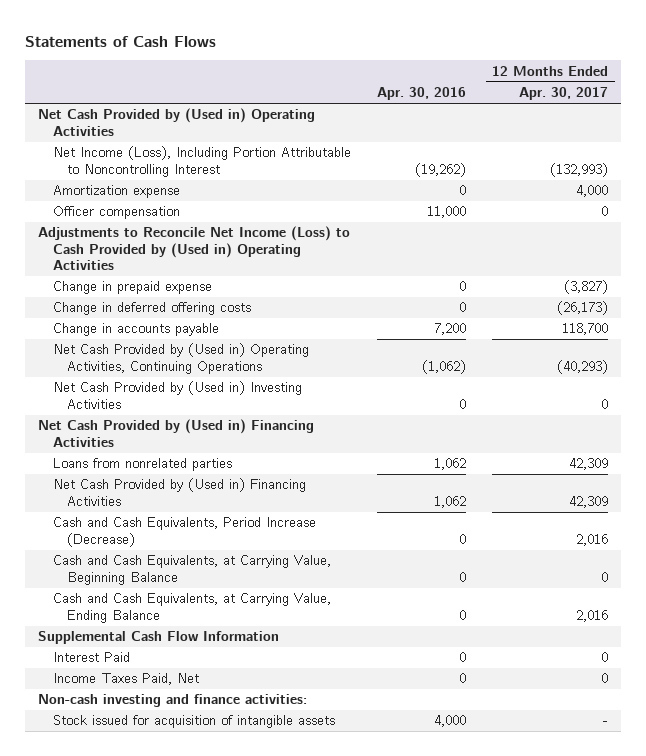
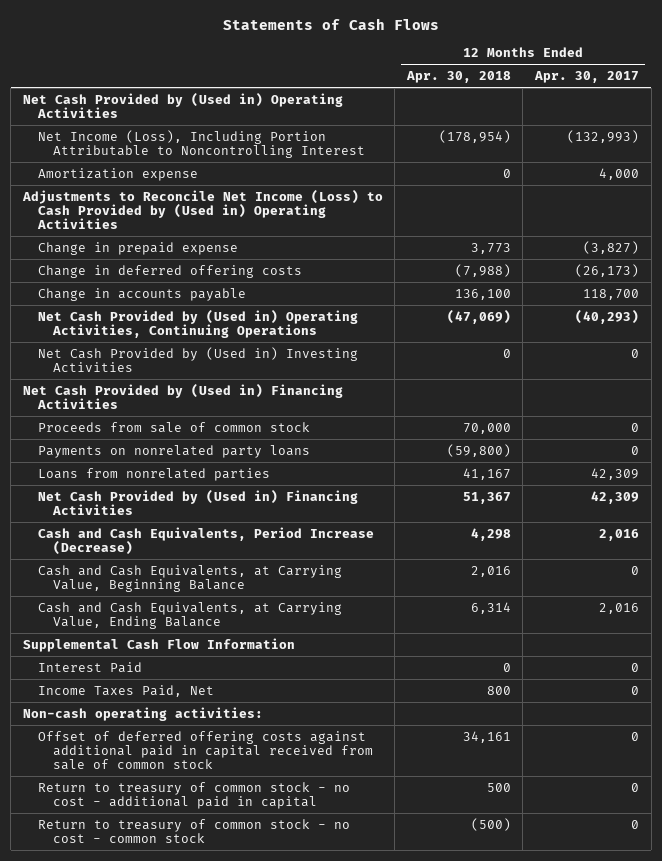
[377,87,467,101] Apr. 30, 2016 -> none
none -> [405,71,511,84] Apr. 30, 2018
[52,206,180,220] Officer compensation -> none
none -> [37,421,310,433] Proceeds from sale of common stock
none -> [37,444,310,458] Payments on nonrelated party loans
[52,715,335,729] Stock issued for acquisition of intangible assets -> none
[38,694,308,708] Non-cash investing and finance activities: -> [22,706,263,721] Non-cash operating activities:
none -> [37,730,373,771] Offset of deferred offering costs against additional paid in capital received from sale of common stock
none -> [37,781,350,810] Return to treasury of common stock - no cost - additional paid in capital
none -> [37,818,350,844] Return to treasury of common stock - no cost - common stock

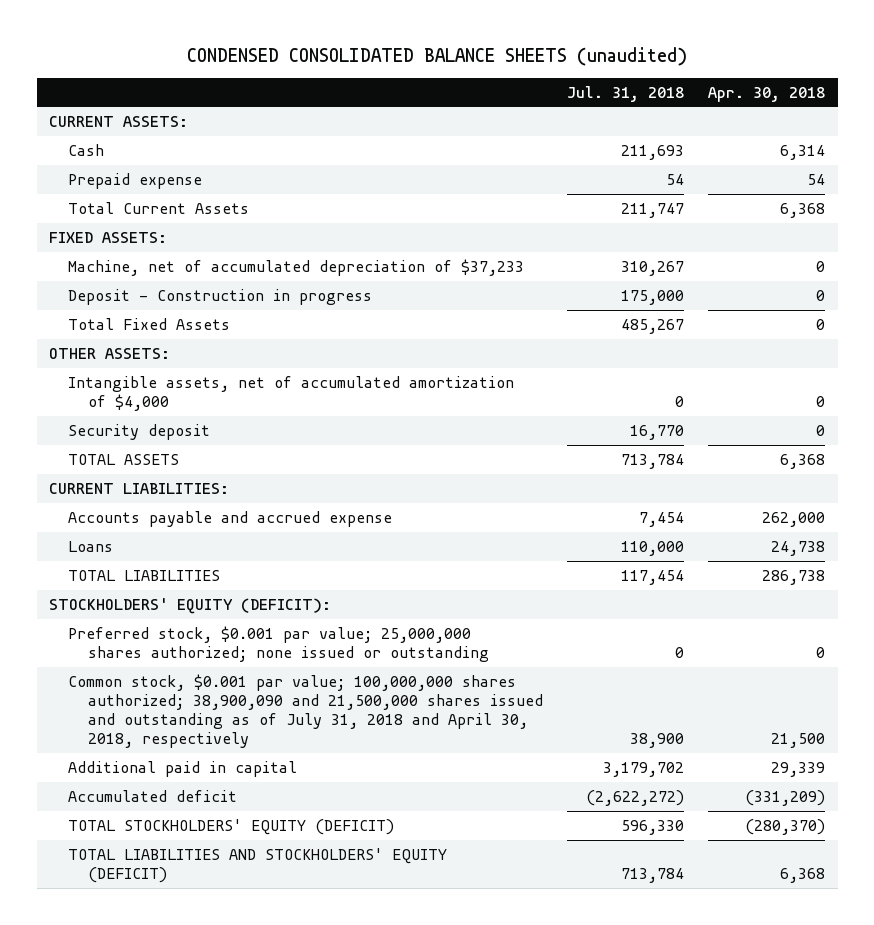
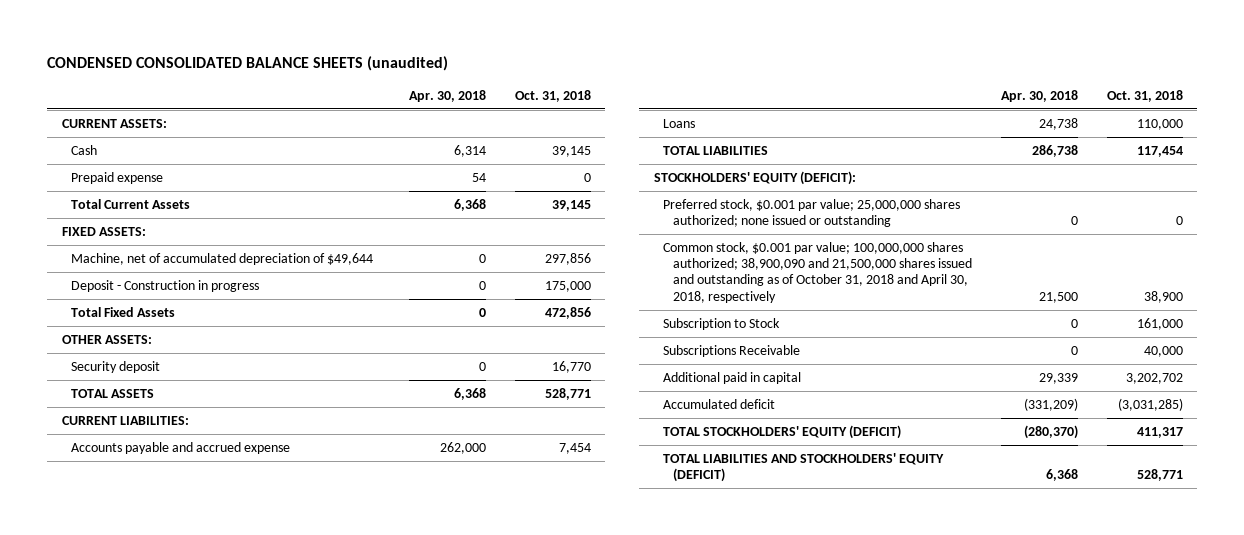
[567,85,685,102] Jul. 31, 2018 -> none
none -> [514,89,591,102] Oct. 31, 2018
[68,258,525,276] Machine, net of accumulated depreciation of $37,233 -> [71,252,374,265] Machine, net of accumulated depreciation of $49,644
[68,375,515,412] Intangible assets, net of accumulated amortization of $4,000 -> none
[68,673,544,749] Common stock, $0.001 par value; 100,000,000 shares authorized; 38,900,090 and 21,500,000 shares issued and outstanding as of July 31, 2018 and April 30, 2018, respectively -> [663,241,972,303] Common stock, $0.001 par value; 100,000,000 shares authorized; 38,900,090 and 21,500,000 shares issued and outstanding as of October 31, 2018 and April 30, 2018, respectively
none -> [663,317,781,330] Subscription to Stock
none -> [663,344,801,357] Subscriptions Receivable

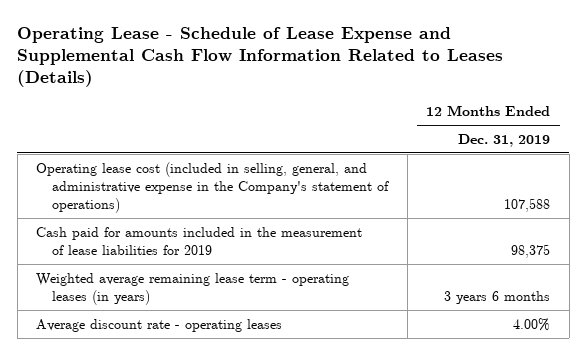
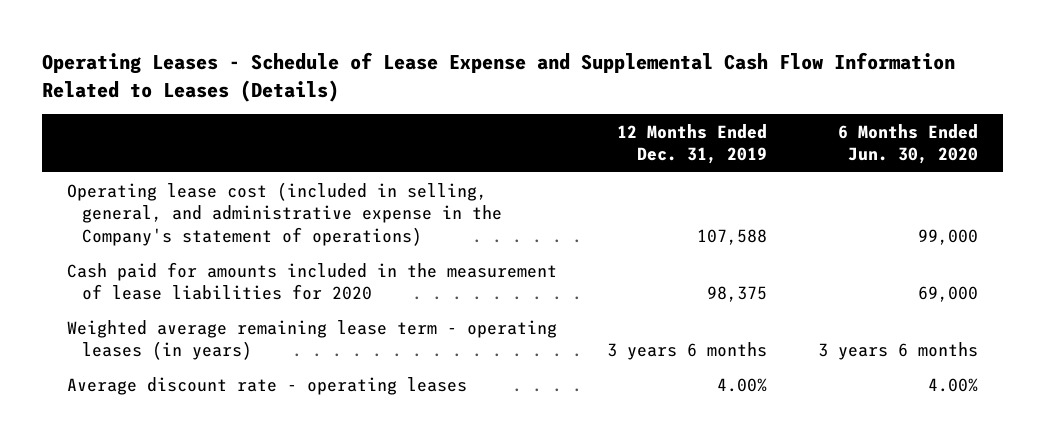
[17,27,504,88] Operating Lease - Schedule of Lease Expense and Supplemental Cash Flow Information Related to Leases (Details) -> [42,52,956,102] Operating Leases - Schedule of Lease Expense and Supplemental Cash Flow Information Related to Leases (Details)
none -> [837,123,978,165] 6 Months Ended Jun. 30, 2020
[36,226,363,256] Cash paid for amounts included in the measurement of lease liabilities for 2019 -> [67,261,558,301] Cash paid for amounts included in the measurement of lease liabilities for 2020

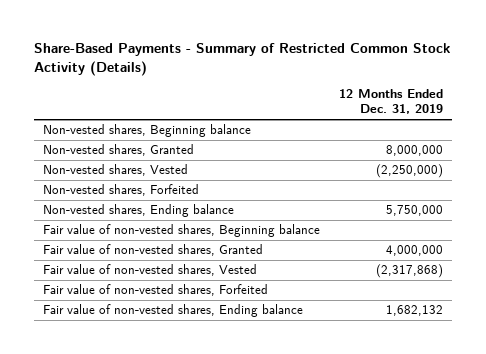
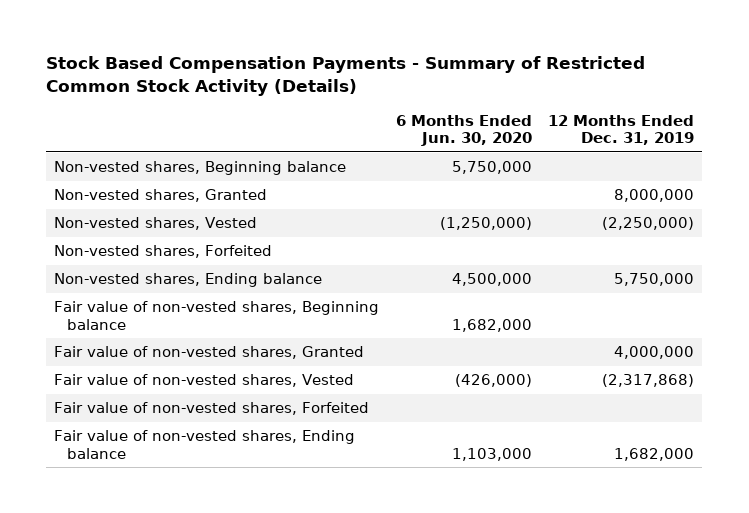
[33,42,450,76] Share-Based Payments - Summary of Restricted Common Stock Activity (Details) -> [46,56,646,96] Stock Based Compensation Payments - Summary of Restricted Common Stock Activity (Details)
none -> [395,114,532,147] 6 Months Ended Jun. 30, 2020
[385,305,443,317] 1,682,132 -> [614,447,695,461] 1,682,000

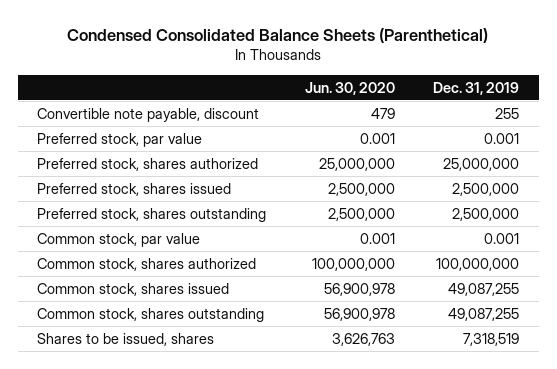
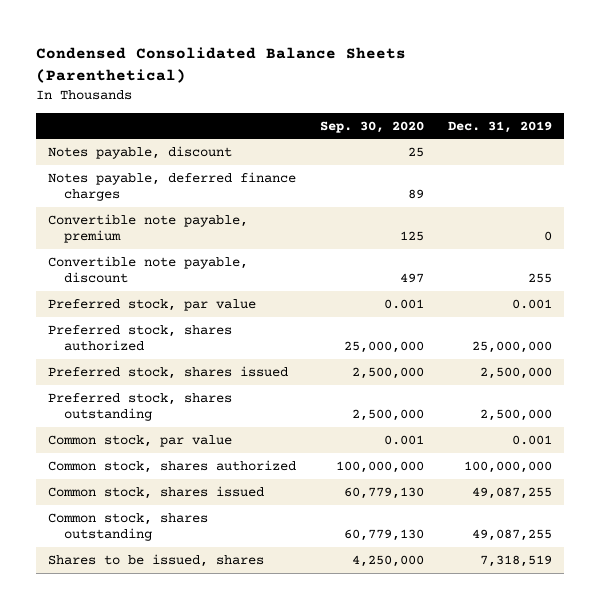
[304,81,395,95] Jun. 30, 2020 -> none
none -> [320,120,425,133] Sep. 30, 2020
none -> [48,145,233,159] Notes payable, discount
none -> [48,171,297,201] Notes payable, deferred finance charges
none -> [48,213,249,243] Convertible note payable, premium

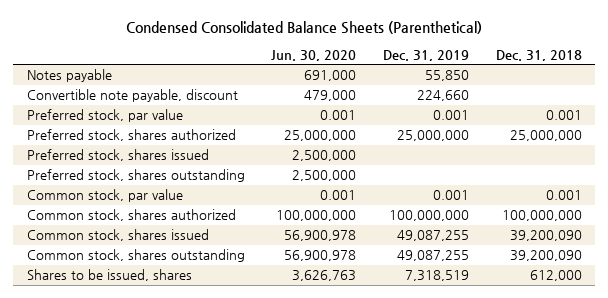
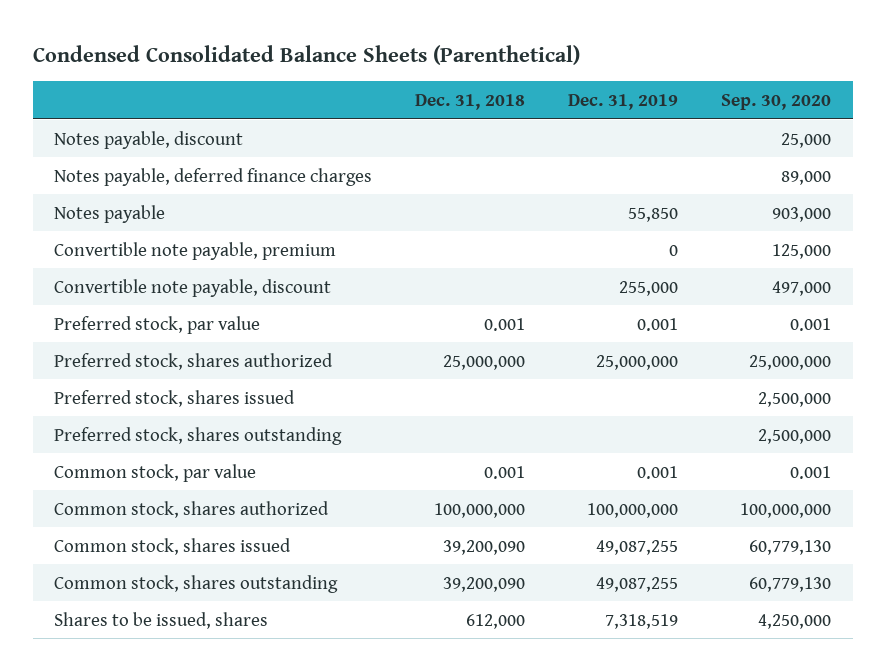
[271,49,357,61] Jun. 30, 2020 -> none
none -> [721,93,832,110] Sep. 30, 2020
none -> [54,130,244,149] Notes payable, discount
none -> [54,167,373,186] Notes payable, deferred finance charges
none -> [54,241,337,260] Convertible note payable, premium
[416,90,469,102] 224,660 -> [619,280,679,296] 255,000

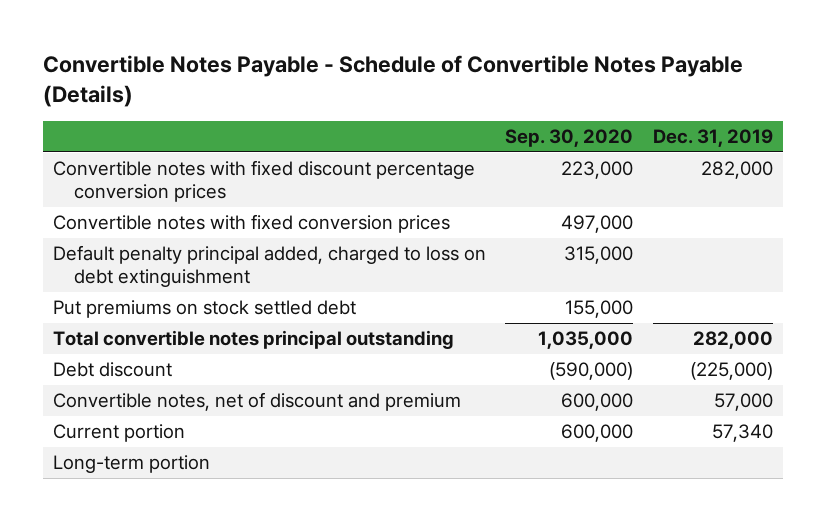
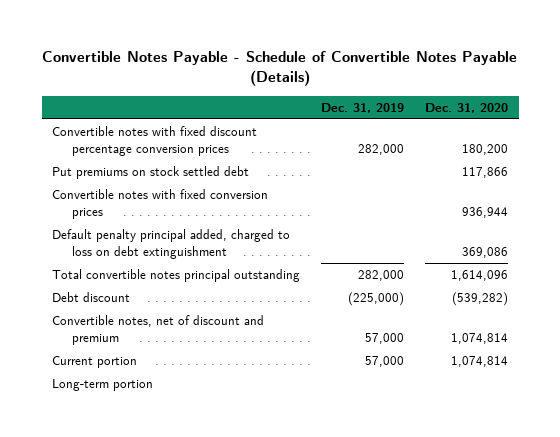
[505,128,634,147] Sep. 30, 2020 -> none
none -> [425,102,509,113] Dec. 31, 2020
[52,300,356,319] Put premiums on stock settled debt -> [52,166,250,180] Put premiums on stock settled debt
[712,424,774,443] 57,340 -> [365,356,405,368] 57,000

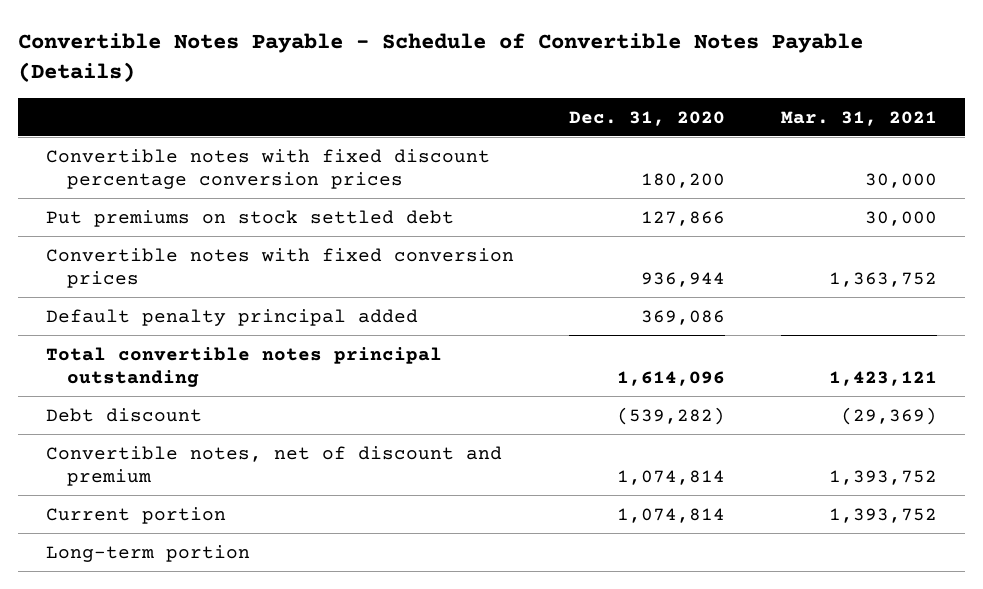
[321,102,405,113] Dec. 31, 2019 -> none
none -> [781,110,938,126] Mar. 31, 2021
[462,167,509,179] 117,866 -> [641,210,726,226] 127,866
[52,229,291,260] Default penalty principal added, charged to loss on debt extinguishment -> [45,308,418,326] Default penalty principal added

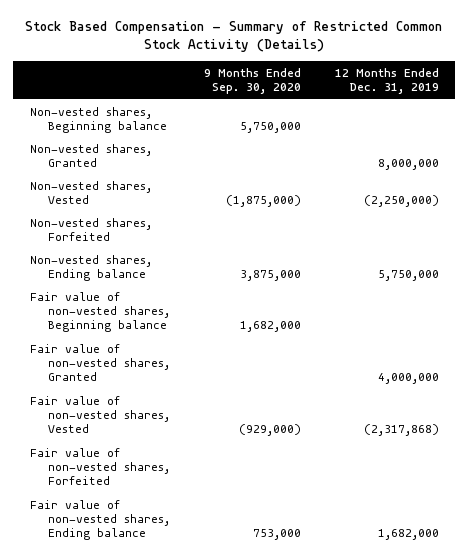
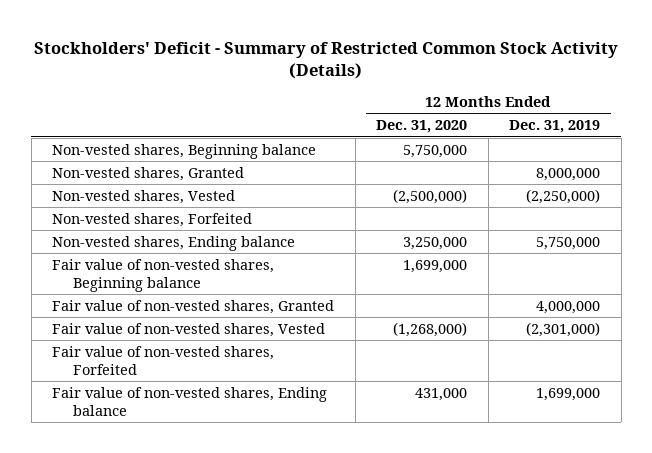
[25,21,443,53] Stock Based Compensation - Summary of Restricted Common Stock Activity (Details) -> [34,41,619,79] Stockholders' Deficit - Summary of Restricted Common Stock Activity (Details)
[203,68,301,95] 9 Months Ended Sep. 30, 2020 -> none
none -> [376,120,468,134] Dec. 31, 2020
[363,423,439,436] (2,317,868) -> [526,321,601,337] (2,301,000)
[377,528,439,540] 1,682,000 -> [536,387,601,401] 1,699,000

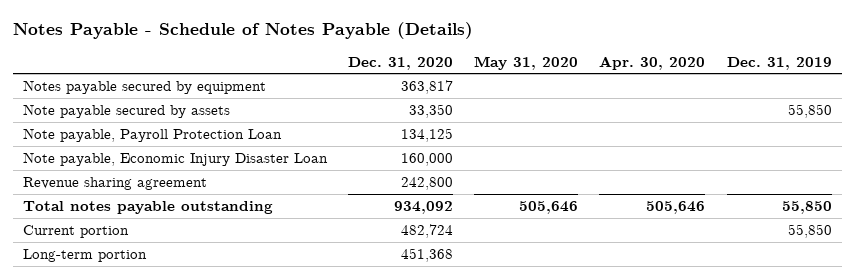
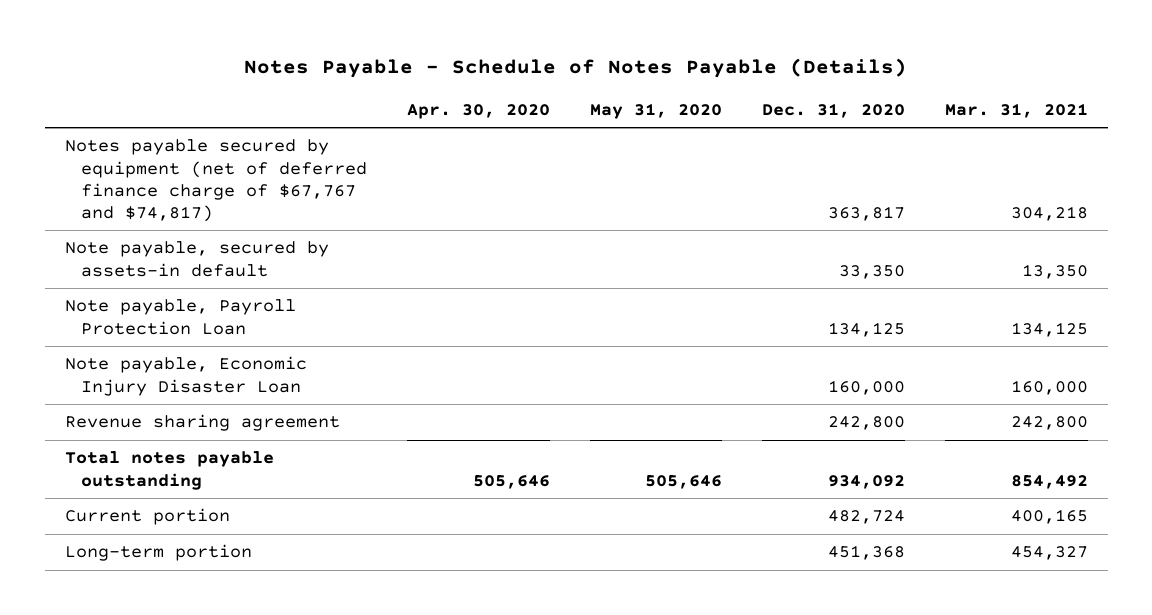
[726,56,832,70] Dec. 31, 2019 -> none
none -> [944,102,1088,118] Mar. 31, 2021
[23,79,267,94] Notes payable secured by equipment -> [64,139,368,222] Notes payable secured by equipment (net of deferred finance charge of $67,767 and $74,817)
[23,103,231,118] Note payable secured by assets -> [64,241,329,277] Note payable, secured by assets-in default

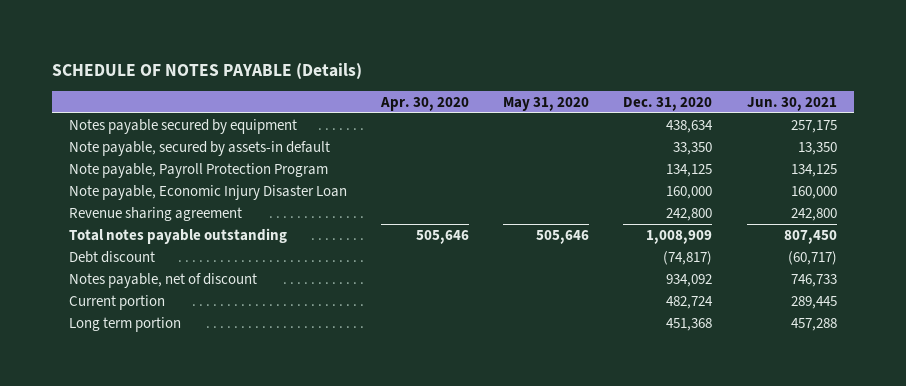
[244,58,908,79] Notes Payable - Schedule of Notes Payable (Details) -> [52,62,363,79] SCHEDULE OF NOTES PAYABLE (Details)
[944,102,1088,118] Mar. 31, 2021 -> none
none -> [746,96,837,111] Jun. 30, 2021
[64,139,368,222] Notes payable secured by equipment (net of deferred finance charge of $67,767 and $74,817) -> [69,118,298,134] Notes payable secured by equipment
[828,205,906,221] 363,817 -> [666,119,714,133] 438,634
[64,299,296,335] Note payable, Payroll Protection Loan -> [69,162,329,178] Note payable, Payroll Protection Program
[828,474,906,489] 934,092 -> [646,229,713,244] 1,008,909
none -> [69,250,156,263] Debt discount
none -> [69,272,258,288] Notes payable, net of discount
[64,544,252,562] Long-term portion -> [69,316,182,332] Long term portion

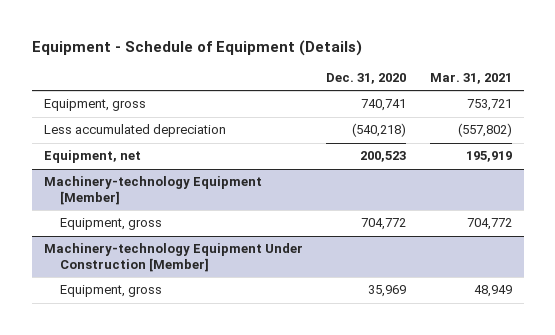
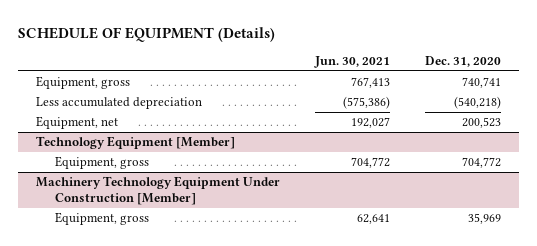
[31,39,362,56] Equipment - Schedule of Equipment (Details) -> [17,26,275,42] SCHEDULE OF EQUIPMENT (Details)
[429,72,512,84] Mar. 31, 2021 -> none
none -> [313,55,390,68] Jun. 30, 2021
[43,176,262,206] Machinery-technology Equipment [Member] -> [35,136,235,150] Technology Equipment [Member]
[43,243,303,273] Machinery-technology Equipment Under Construction [Member] -> [35,176,280,206] Machinery Technology Equipment Under Construction [Member]

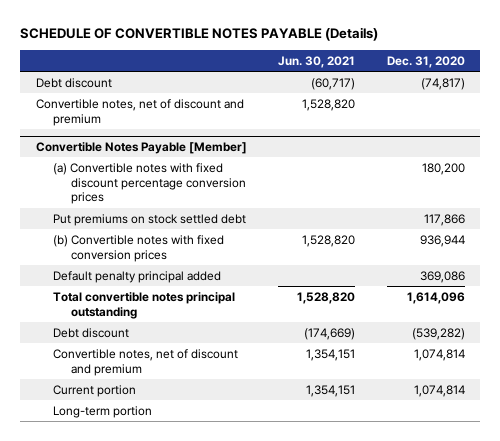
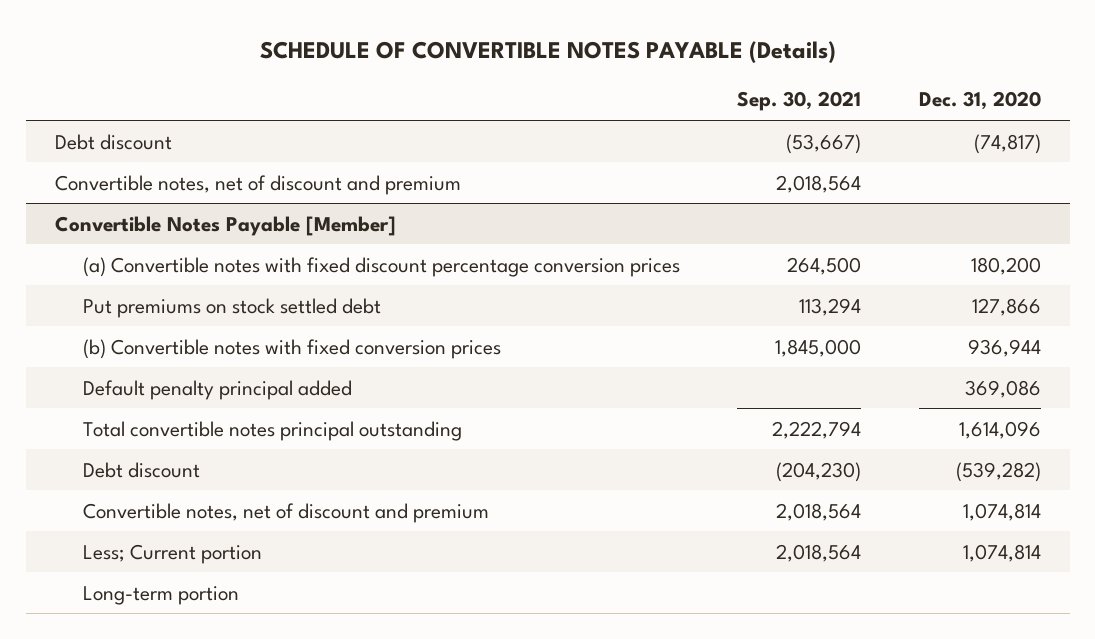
[278,55,356,68] Jun. 30, 2021 -> none
none -> [737,91,862,112] Sep. 30, 2021
[423,213,465,226] 117,866 -> [971,297,1041,316] 127,866
[53,384,137,397] Current portion -> [82,543,262,564] Less; Current portion

